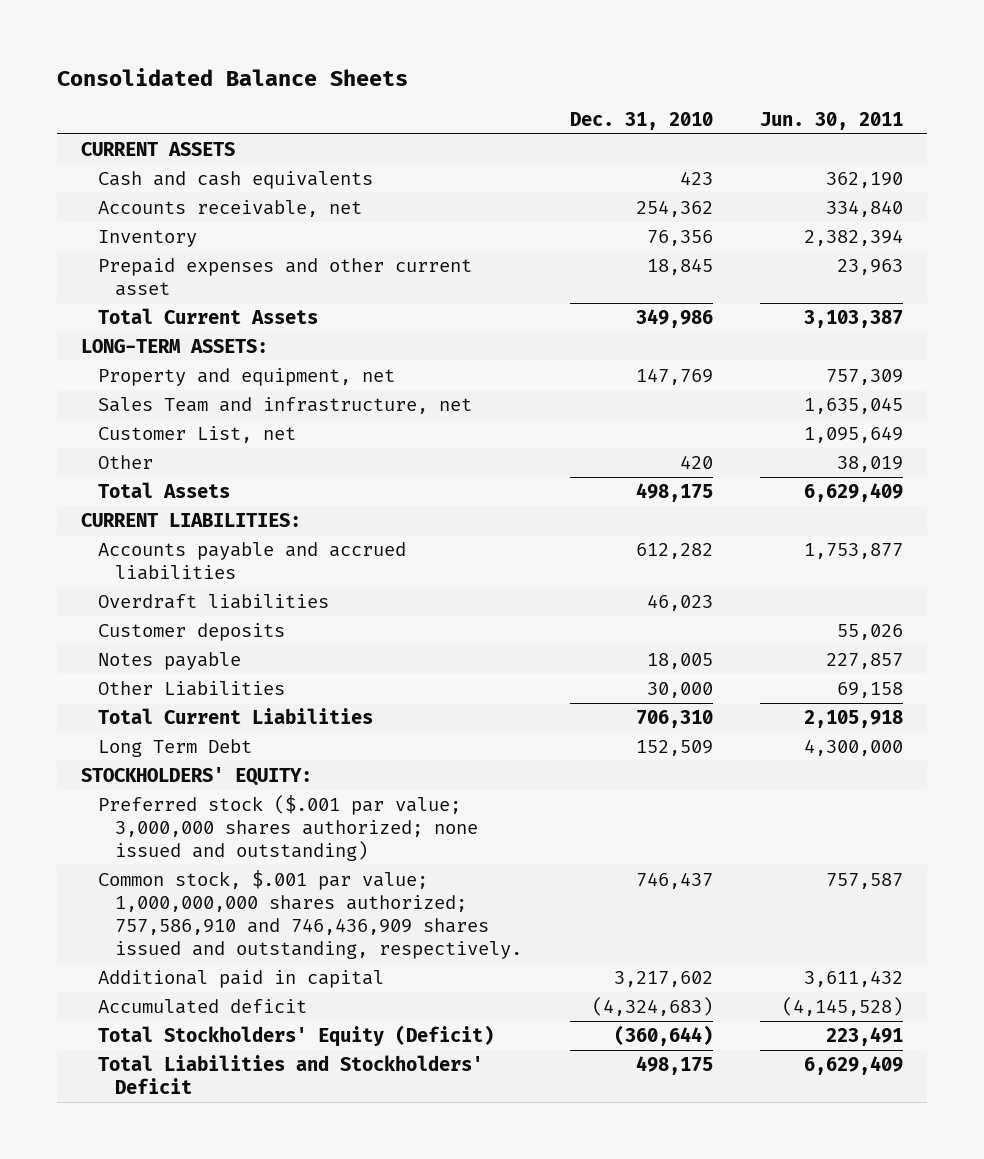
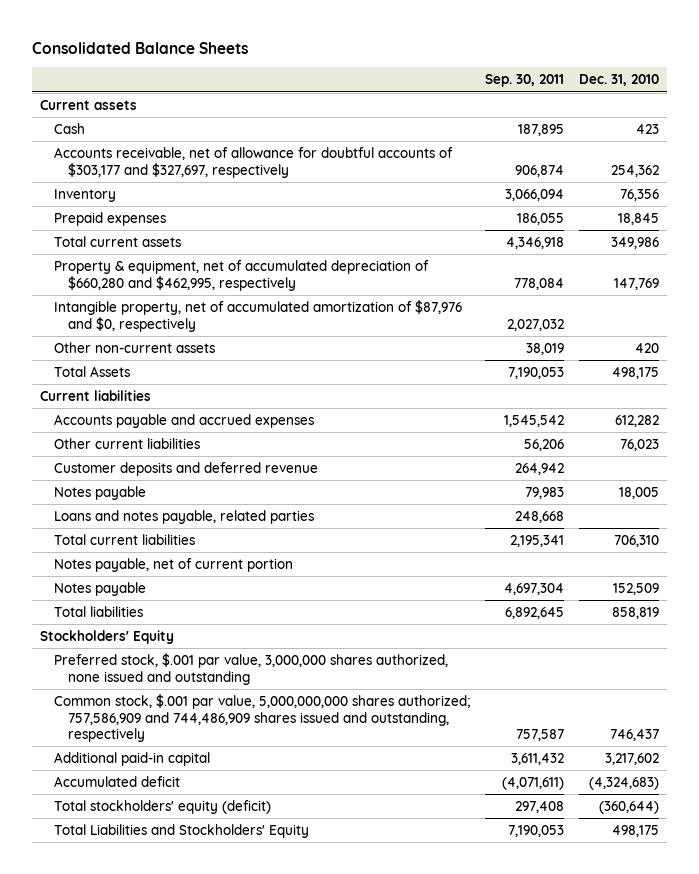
[760,111,904,130] Jun. 30, 2011 -> none
none -> [485,74,565,88] Sep. 30, 2011
[80,142,235,157] CURRENT ASSETS -> [40,99,138,110] Current assets
[98,171,374,190] Cash and cash equivalents -> [53,122,85,134] Cash
[98,200,363,218] Accounts receivable, net -> [53,146,453,178] Accounts receivable, net of allowance for doubtful accounts of $303,177 and $327,697, respectively
[80,339,268,354] LONG-TERM ASSETS: -> none
[98,397,473,415] Sales Team and infrastructure, net -> none
[98,426,297,444] Customer List, net -> none
[98,258,473,297] Prepaid expenses and other current asset -> [53,211,166,226] Prepaid expenses
[98,308,319,325] Total Current Assets -> [53,235,181,247] Total current assets
[98,368,396,387] Property and equipment, net -> [53,259,429,291] Property & equipment, net of accumulated depreciation of $660,280 and $462,995, respectively
none -> [53,299,462,332] Intangible property, net of accumulated amortization of $87,976 and $0, respectively
[98,455,154,470] Other -> [53,341,215,353] Other non-current assets
[98,594,330,610] Overdraft liabilities -> none
[98,623,286,642] Customer deposits -> none
[80,513,301,528] CURRENT LIABILITIES: -> [40,389,152,401] Current liabilities
[98,542,407,581] Accounts payable and accrued liabilities -> [53,413,314,428] Accounts payable and accrued expenses
none -> [53,437,200,449] Other current liabilities
none -> [53,461,318,476] Customer deposits and deferred revenue
[98,681,286,697] Other Liabilities -> none
none -> [53,509,314,524] Loans and notes payable, related parties
[98,708,374,725] Total Current Liabilities -> [53,533,195,545] Total current liabilities
none -> [53,557,293,572] Notes payable, net of current portion
[98,739,253,758] Long Term Debt -> [53,581,146,596] Notes payable
none -> [53,605,143,617] Total liabilities
[80,767,312,787] STOCKHOLDERS' EQUITY: -> [40,629,175,644] Stockholders' Equity
[98,795,479,862] Preferred stock ($.001 par value; 3,000,000 shares authorized; none issued and outstanding) -> [53,652,448,685] Preferred stock, $.001 par value, 3,000,000 shares authorized, none issued and outstanding
[98,870,523,960] Common stock, $.001 par value; 1,000,000,000 shares authorized; 757,586,910 and 746,436,909 shares issued and outstanding, respectively. -> [53,693,470,743] Common stock, $.001 par value, 5,000,000,000 shares authorized; 757,586,909 and 744,486,909 shares issued and outstanding, respectively
[98,970,385,989] Additional paid in capital -> [53,751,210,766] Additional paid-in capital
[98,1025,495,1048] Total Stockholders' Equity (Deficit) -> [53,799,271,814] Total stockholders' equity (deficit)
[98,1055,484,1095] Total Liabilities and Stockholders' Deficit -> [53,823,309,838] Total Liabilities and Stockholders' Equity

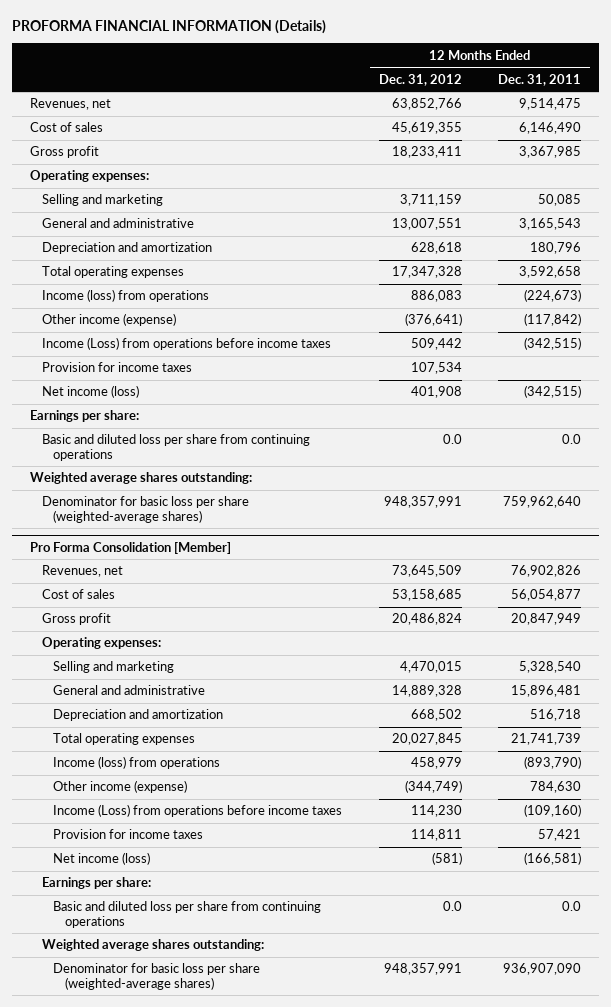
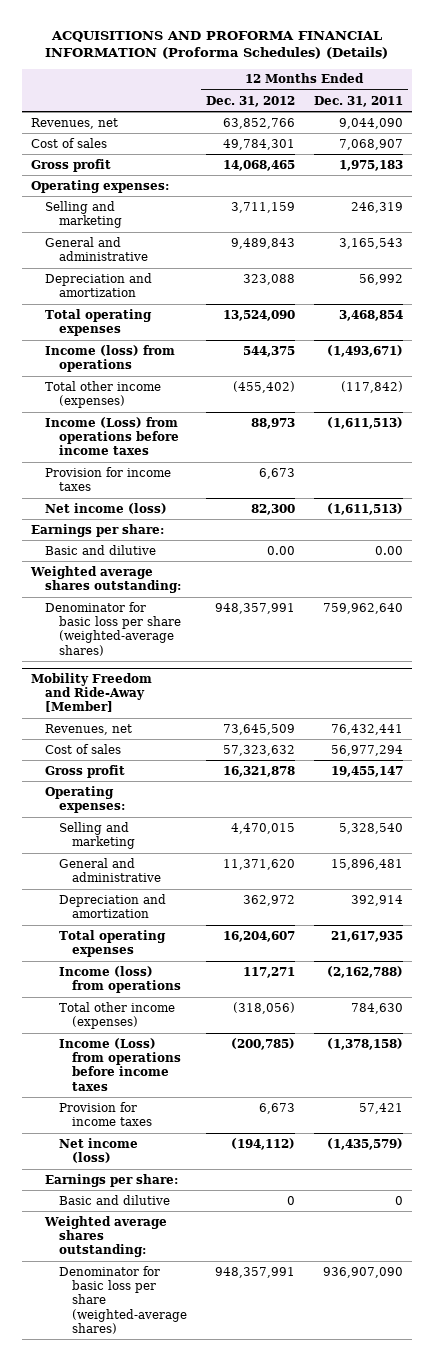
[12,20,327,35] PROFORMA FINANCIAL INFORMATION (Details) -> [45,30,389,60] ACQUISITIONS AND PROFORMA FINANCIAL INFORMATION (Proforma Schedules) (Details)
[519,98,582,111] 9,514,475 -> [338,117,403,129] 9,044,090
[391,122,462,135] 45,619,355 -> [223,138,296,150] 49,784,301
[519,122,582,135] 6,146,490 -> [338,138,403,150] 7,068,907
[391,146,462,159] 18,233,411 -> [223,159,296,171] 14,068,465
[519,146,582,159] 3,367,985 -> [338,159,403,171] 1,975,183
[538,194,582,207] 50,085 -> [350,201,403,213] 246,319
[391,218,462,231] 13,007,551 -> [231,237,296,249] 9,489,843
[410,242,462,255] 628,618 -> [243,273,296,285] 323,088
[530,242,582,255] 180,796 -> [358,273,403,285] 56,992
[391,266,462,279] 17,347,328 -> [223,309,296,321] 13,524,090
[519,266,582,279] 3,592,658 -> [338,309,403,321] 3,468,854
[410,290,462,303] 886,083 -> [243,345,296,357] 544,375
[524,289,582,303] (224,673) -> [326,344,403,357] (1,493,671)
[41,313,176,327] Other income (expense) -> [44,380,161,409] Total other income (expenses)
[404,313,462,327] (376,641) -> [233,380,296,393] (455,402)
[410,338,462,351] 509,442 -> [251,417,296,429] 88,973
[524,337,582,351] (342,515) -> [326,416,403,429] (1,611,513)
[410,362,462,375] 107,534 -> [259,467,296,479] 6,673
[410,386,462,399] 401,908 -> [251,503,296,515] 82,300
[524,385,582,399] (342,515) -> [326,502,403,515] (1,611,513)
[41,434,310,461] Basic and diluted loss per share from continuing operations -> [44,544,156,555] Basic and dilutive
[442,434,462,445] 0.0 -> [267,545,296,555] 0.00
[562,434,582,445] 0.0 -> [374,545,403,555] 0.00
[30,541,232,554] Pro Forma Consolidation [Member] -> none
none -> [31,672,153,713] Mobility Freedom and Ride-Away [Member]
[511,565,582,578] 76,902,826 -> [330,723,403,735] 76,432,441
[391,589,462,602] 53,158,685 -> [223,744,296,756] 57,323,632
[511,589,582,602] 56,054,877 -> [330,744,403,756] 56,977,294
[391,613,462,626] 20,486,824 -> [223,765,296,777] 16,321,878
[511,613,582,626] 20,847,949 -> [330,765,403,777] 19,455,147
[391,685,462,698] 14,889,328 -> [223,858,296,870] 11,371,620
[410,709,462,722] 668,502 -> [243,894,296,906] 362,972
[530,709,582,722] 516,718 -> [350,894,403,906] 392,914
[391,733,462,746] 20,027,845 -> [223,930,296,942] 16,204,607
[511,733,582,746] 21,741,739 -> [330,930,403,942] 21,617,935
[410,757,462,770] 458,979 -> [243,966,296,978] 117,271
[524,756,582,770] (893,790) -> [326,965,403,978] (2,162,788)
[53,780,188,794] Other income (expense) -> [58,1001,175,1030] Total other income (expenses)
[404,780,462,794] (344,749) -> [233,1001,296,1014] (318,056)
[410,805,462,818] 114,230 -> [231,1037,296,1050] (200,785)
[524,804,582,818] (109,160) -> [326,1037,403,1050] (1,378,158)
[410,829,462,842] 114,811 -> [259,1102,296,1114] 6,673
[431,852,462,866] (581) -> [231,1137,296,1150] (194,112)
[524,852,582,866] (166,581) -> [326,1137,403,1150] (1,435,579)
[53,901,322,928] Basic and diluted loss per share from continuing operations -> [58,1194,170,1205] Basic and dilutive
[442,901,462,912] 0.0 -> [287,1195,296,1205] 0
[562,901,582,912] 0.0 -> [394,1195,403,1205] 0

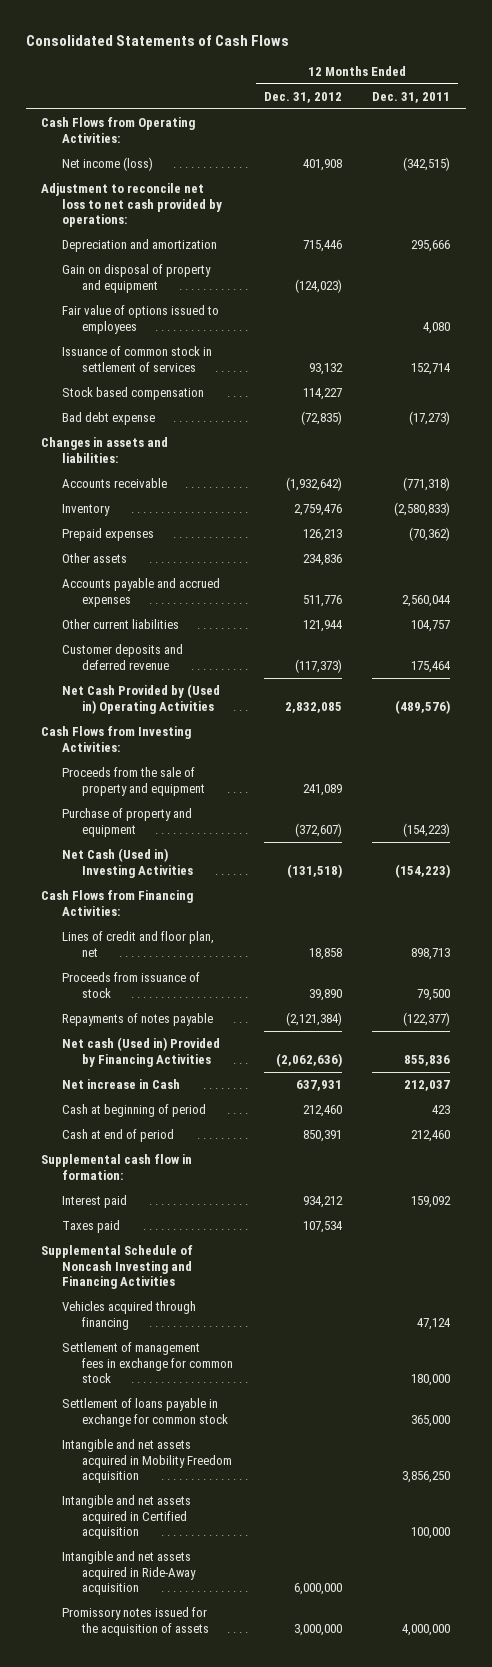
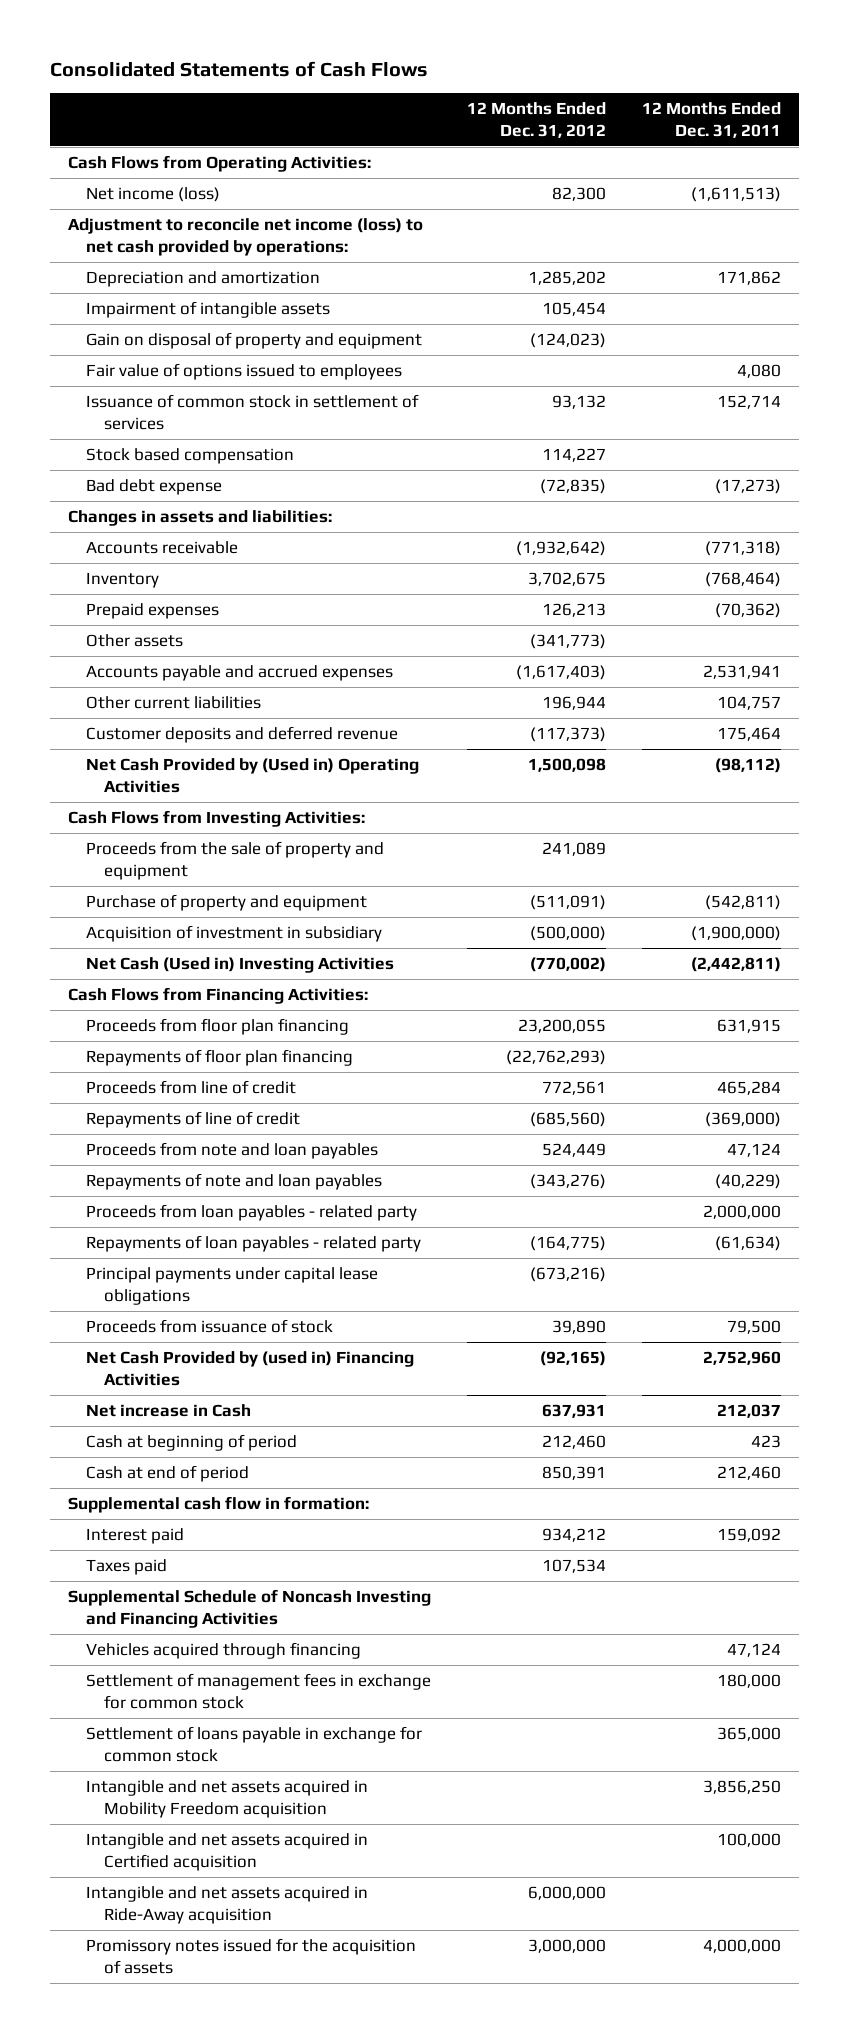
[302,159,342,172] 401,908 -> [552,187,607,202] 82,300
[403,157,451,172] (342,515) -> [691,187,782,203] (1,611,513)
[41,183,222,228] Adjustment to reconcile net loss to net cash provided by operations: -> [67,218,423,256] Adjustment to reconcile net income (loss) to net cash provided by operations:
[302,240,342,253] 715,446 -> [528,271,607,286] 1,285,202
[411,240,451,253] 295,666 -> [717,271,782,286] 171,862
none -> [85,301,330,319] Impairment of intangible assets
[293,504,342,517] 2,759,476 -> [528,572,607,587] 3,702,675
[394,502,451,517] (2,580,833) -> [705,572,782,588] (768,464)
[302,554,342,567] 234,836 -> [530,634,607,650] (341,773)
[302,594,342,607] 511,776 -> [516,665,607,681] (1,617,403)
[402,594,452,607] 2,560,044 -> [703,665,782,680] 2,531,941
[302,620,343,633] 121,944 -> [542,696,607,711] 196,944
[284,701,342,713] 2,832,085 -> [528,758,607,773] 1,500,098
[395,699,451,714] (489,576) -> [715,758,782,774] (98,112)
[294,822,342,837] (372,607) -> [530,895,607,911] (511,091)
[403,822,451,837] (154,223) -> [705,895,782,911] (542,811)
none -> [85,925,382,943] Acquisition of investment in subsidiary
[286,863,342,878] (131,518) -> [530,957,607,973] (770,002)
[395,863,451,878] (154,223) -> [691,957,782,973] (2,442,811)
[61,931,214,957] Lines of credit and floor plan, net -> [85,1018,349,1036] Proceeds from floor plan financing
[308,947,342,960] 18,858 -> [518,1019,607,1034] 23,200,055
[411,947,451,960] 898,713 -> [717,1019,782,1034] 631,915
none -> [85,1049,353,1067] Repayments of floor plan financing
none -> [85,1080,296,1095] Proceeds from line of credit
none -> [85,1111,300,1129] Repayments of line of credit
none -> [85,1142,378,1160] Proceeds from note and loan payables
none -> [85,1173,382,1191] Repayments of note and loan payables
none -> [85,1204,417,1222] Proceeds from loan payables - related party
none -> [85,1235,421,1253] Repayments of loan payables - related party
none -> [85,1267,378,1305] Principal payments under capital lease obligations
[61,1013,213,1027] Repayments of notes payable -> none
[61,1037,220,1067] Net cash (Used in) Provided by Financing Activities -> [85,1351,414,1386] Net Cash Provided by (used in) Financing Activities
[275,1052,342,1067] (2,062,636) -> [540,1351,607,1367] (92,165)
[404,1054,451,1066] 855,836 -> [703,1351,782,1366] 2,752,960

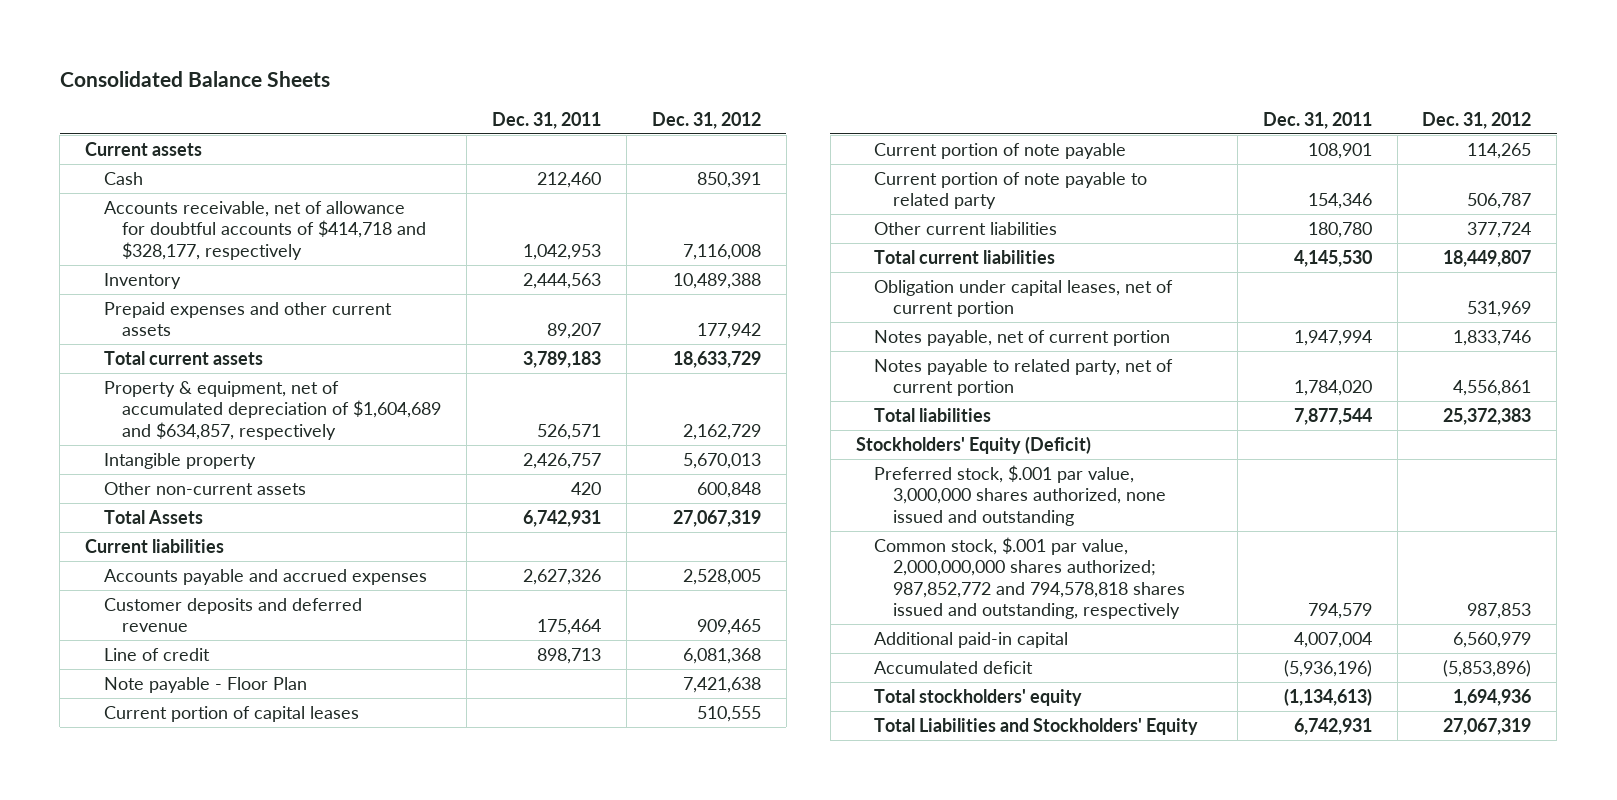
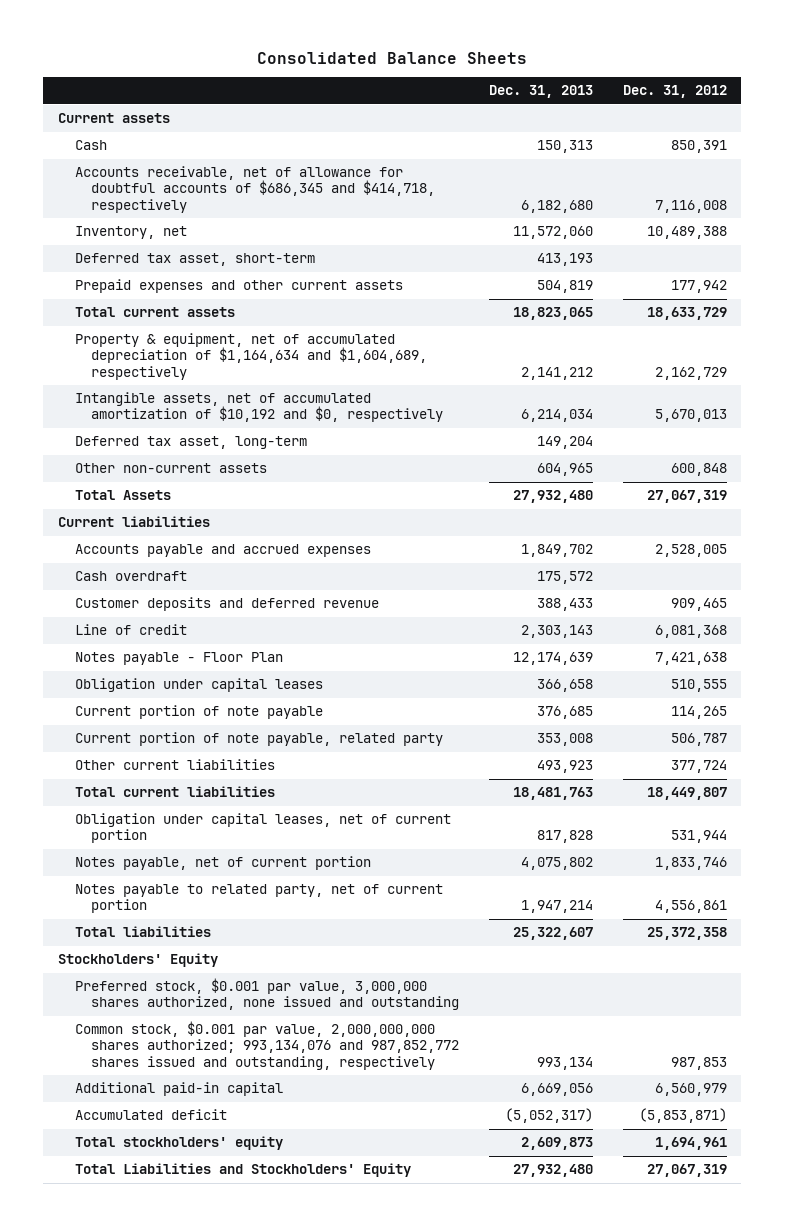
[492,111,602,129] Dec. 31, 2011 -> none
none -> [488,85,593,99] Dec. 31, 2013
[103,200,427,260] Accounts receivable, net of allowance for doubtful accounts of $414,718 and $328,177, respectively -> [74,166,436,213] Accounts receivable, net of allowance for doubtful accounts of $686,345 and $414,718, respectively
[103,272,181,289] Inventory -> [74,226,187,240] Inventory, net
none -> [74,253,315,267] Deferred tax asset, short-term
[103,380,442,440] Property & equipment, net of accumulated depreciation of $1,604,689 and $634,857, respectively -> [74,333,428,380] Property & equipment, net of accumulated depreciation of $1,164,634 and $1,604,689, respectively
[103,452,256,469] Intangible property -> [74,392,444,423] Intangible assets, net of accumulated amortization of $10,192 and $0, respectively
none -> [74,436,307,450] Deferred tax asset, long-term
none -> [74,571,187,582] Cash overdraft
[103,676,307,693] Note payable - Floor Plan -> [74,652,283,666] Notes payable - Floor Plan
[103,705,359,722] Current portion of capital leases -> [74,678,323,693] Obligation under capital leases
[874,171,1148,210] Current portion of note payable to related party -> [74,732,443,747] Current portion of note payable, related party
[1467,301,1532,318] 531,969 -> [670,830,727,844] 531,944
[1443,407,1532,425] 25,372,383 -> [646,927,727,941] 25,372,358
[855,435,1091,454] Stockholders' Equity (Deficit) -> [57,953,218,968] Stockholders' Equity
[874,464,1166,526] Preferred stock, $.001 par value, 3,000,000 shares authorized, none issued and outstanding -> [74,978,460,1011] Preferred stock, $0.001 par value, 3,000,000 shares authorized, none issued and outstanding
[874,536,1185,619] Common stock, $.001 par value, 2,000,000,000 shares authorized; 987,852,772 and 794,578,818 shares issued and outstanding, respectively -> [74,1021,460,1070] Common stock, $0.001 par value, 2,000,000,000 shares authorized; 993,134,076 and 987,852,772 shares issued and outstanding, respectively
[1443,659,1532,677] (5,853,896) -> [638,1108,727,1124] (5,853,871)
[1453,688,1532,706] 1,694,936 -> [654,1137,727,1151] 1,694,961

